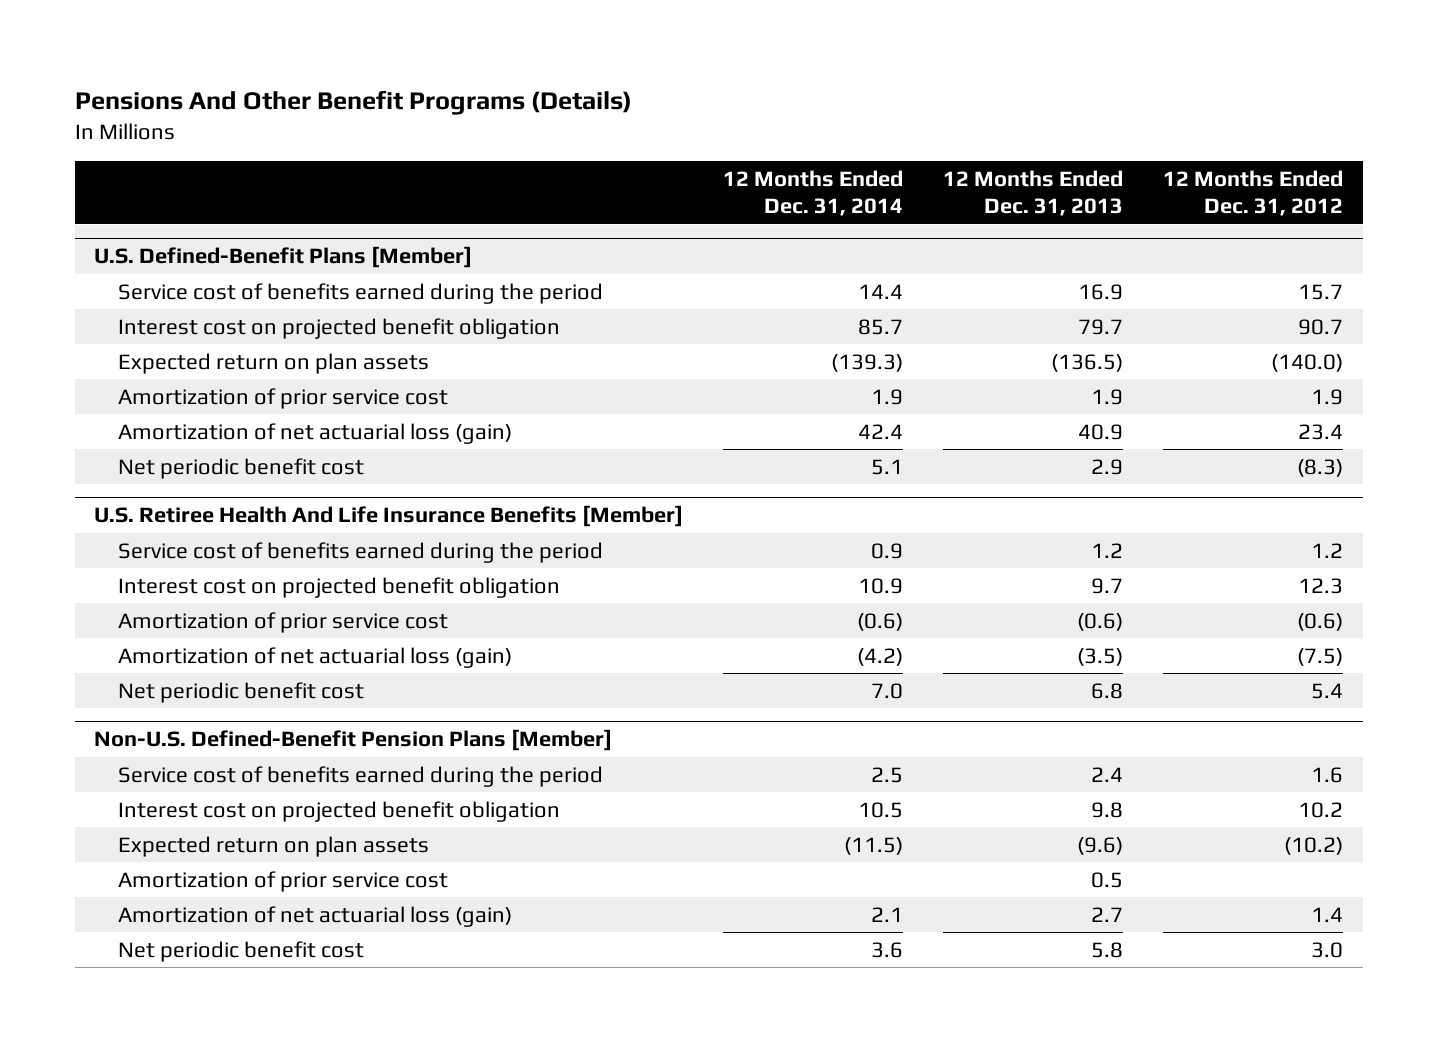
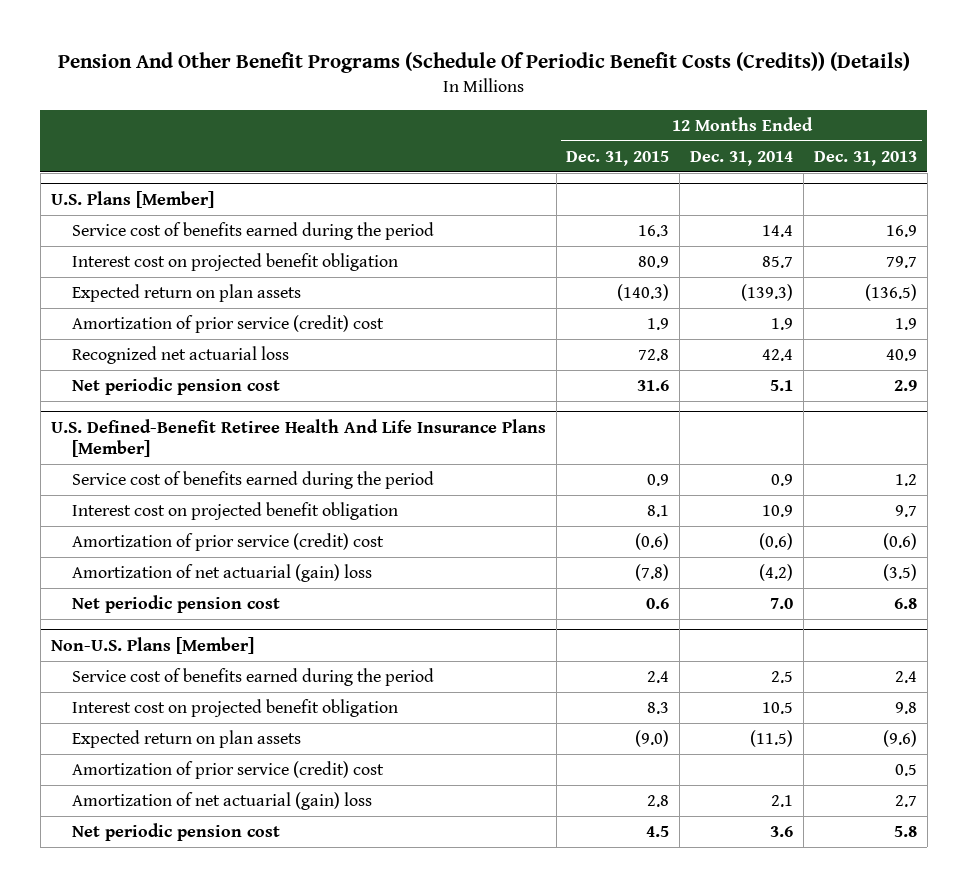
[74,90,632,116] Pensions And Other Benefit Programs (Details) -> [57,52,910,74] Pension And Other Benefit Programs (Schedule Of Periodic Benefit Costs (Credits)) (Details)
[1162,170,1343,217] 12 Months Ended Dec. 31, 2012 -> none
none -> [566,150,670,166] Dec. 31, 2015
[94,246,473,269] U.S. Defined-Benefit Plans [Member] -> [50,190,214,208] U.S. Plans [Member]
[118,387,449,409] Amortization of prior service cost -> [72,315,385,334] Amortization of prior service (credit) cost
[118,422,513,444] Amortization of net actuarial loss (gain) -> [72,346,290,365] Recognized net actuarial loss
[118,457,365,479] Net periodic benefit cost -> [72,377,281,396] Net periodic pension cost
[94,505,684,528] U.S. Retiree Health And Life Insurance Benefits [Member] -> [50,418,546,458] U.S. Defined-Benefit Retiree Health And Life Insurance Plans [Member]
[118,611,449,633] Amortization of prior service cost -> [72,533,385,552] Amortization of prior service (credit) cost
[118,646,513,668] Amortization of net actuarial loss (gain) -> [72,564,373,583] Amortization of net actuarial (gain) loss
[118,681,365,703] Net periodic benefit cost -> [72,595,281,614] Net periodic pension cost
[94,729,613,752] Non-U.S. Defined-Benefit Pension Plans [Member] -> [50,636,254,654] Non-U.S. Plans [Member]
[118,870,449,892] Amortization of prior service cost -> [72,761,385,780] Amortization of prior service (credit) cost
[118,905,513,927] Amortization of net actuarial loss (gain) -> [72,792,373,811] Amortization of net actuarial (gain) loss
[118,940,365,962] Net periodic benefit cost -> [72,823,281,842] Net periodic pension cost

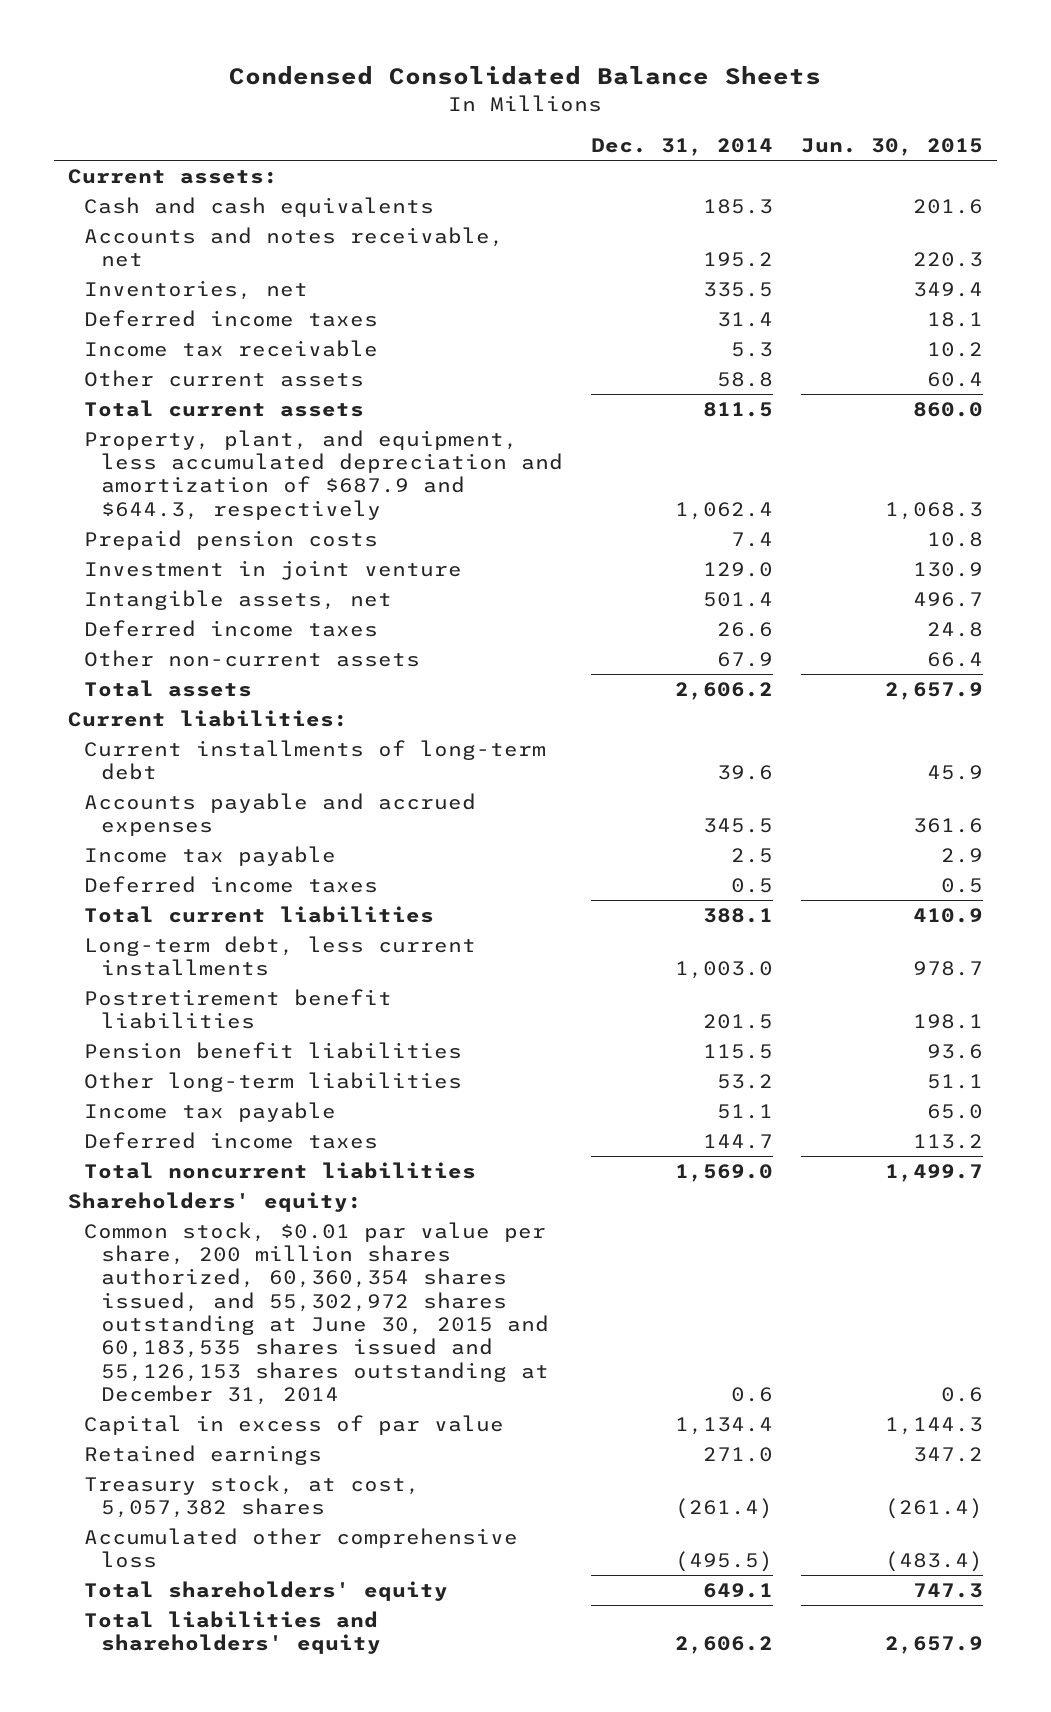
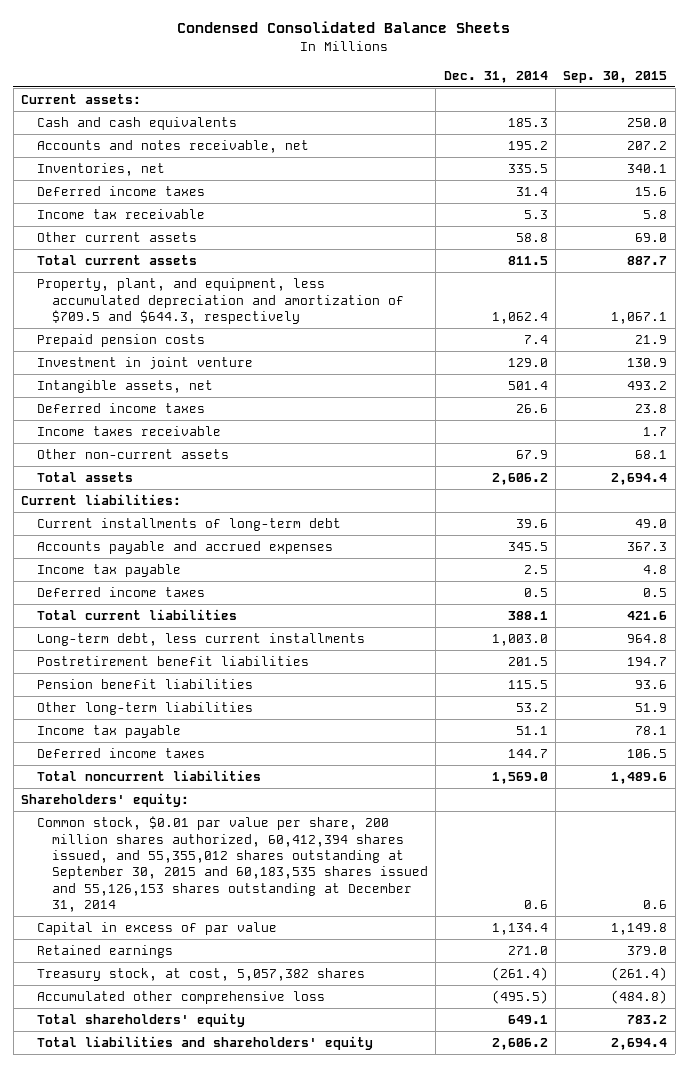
[801,138,984,157] Jun. 30, 2015 -> none
none -> [563,70,668,83] Sep. 30, 2015
[84,429,563,520] Property, plant, and equipment, less accumulated depreciation and amortization of $687.9 and $644.3, respectively -> [36,278,405,324] Property, plant, and equipment, less accumulated depreciation and amortization of $709.5 and $644.3, respectively
none -> [36,426,221,437] Income taxes receivable
[84,1221,549,1405] Common stock, $0.01 par value per share, 200 million shares authorized, 60,360,354 shares issued, and 55,302,972 shares outstanding at June 30, 2015 and 60,183,535 shares issued and 55,126,153 shares outstanding at December 31, 2014 -> [36,816,429,912] Common stock, $0.01 par value per share, 200 million shares authorized, 60,412,394 shares issued, and 55,355,012 shares outstanding at September 30, 2015 and 60,183,535 shares issued and 55,126,153 shares outstanding at December 31, 2014

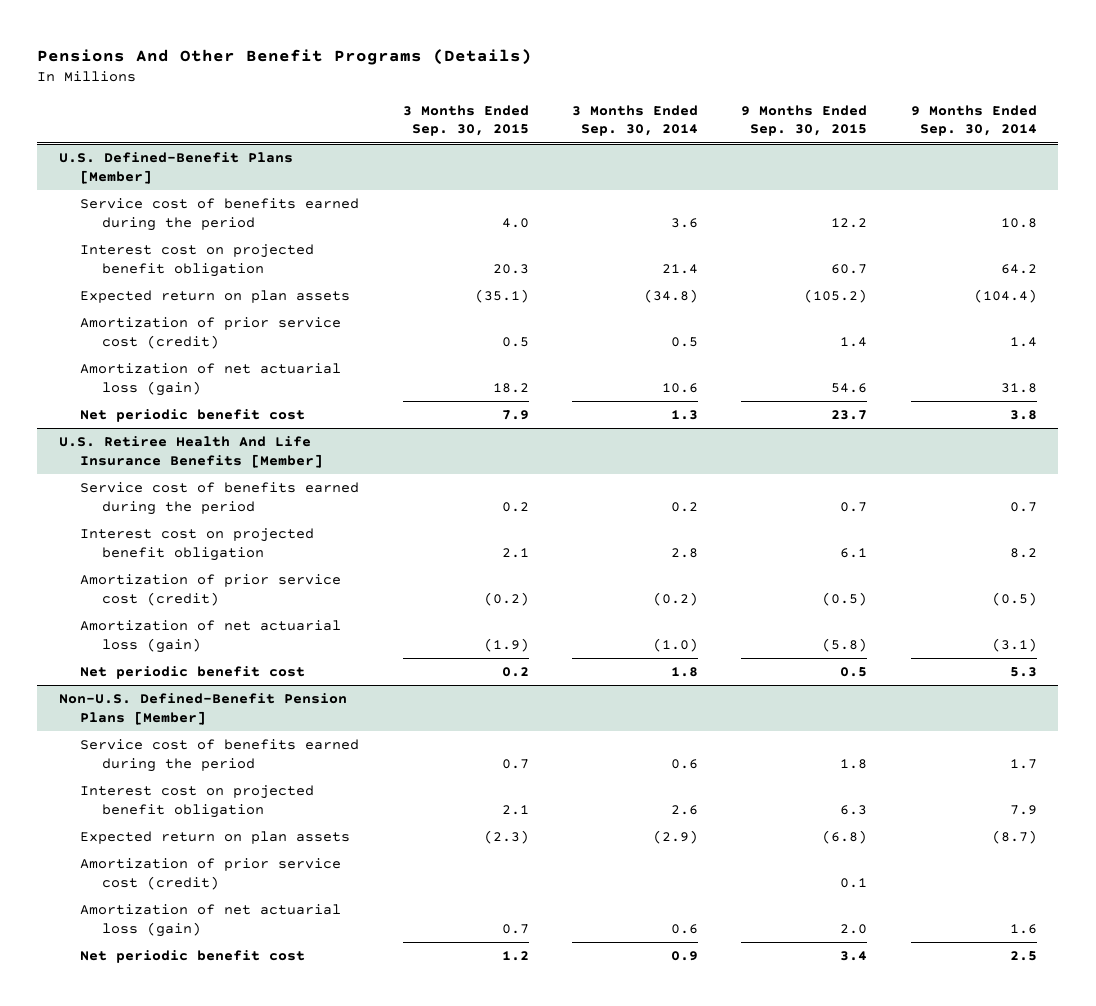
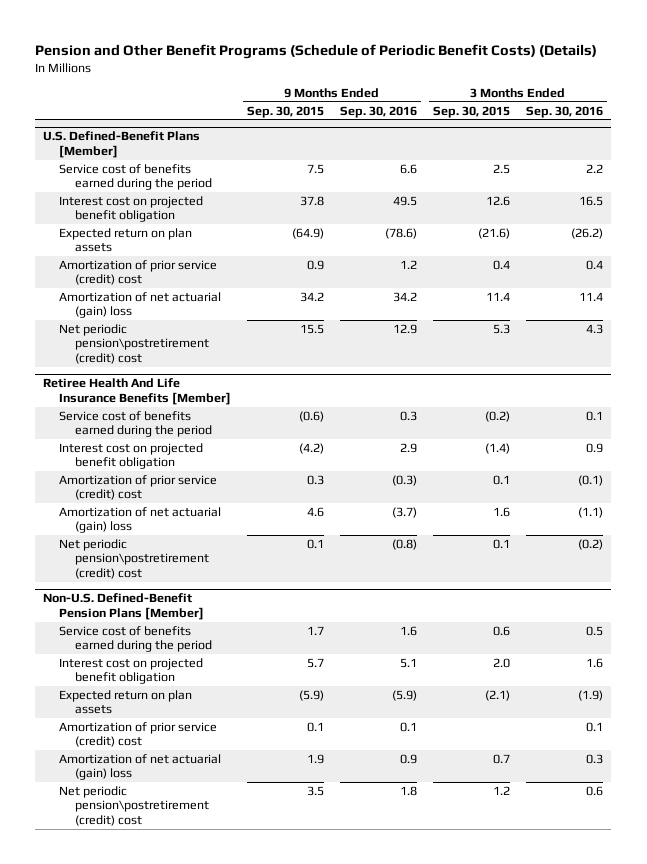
[37,48,533,65] Pensions And Other Benefit Programs (Details) -> [35,43,598,59] Pension and Other Benefit Programs (Schedule of Periodic Benefit Costs) (Details)
[571,104,698,137] 3 Months Ended Sep. 30, 2014 -> none
[910,104,1037,137] 9 Months Ended Sep. 30, 2014 -> none
none -> [340,105,418,118] Sep. 30, 2016
none -> [526,105,604,118] Sep. 30, 2016
[501,217,529,228] 4.0 -> [493,163,511,174] 2.5
[831,217,868,228] 12.2 -> [307,163,325,174] 7.5
[492,263,529,274] 20.3 -> [486,195,511,206] 12.6
[831,263,868,274] 60.7 -> [300,195,325,206] 37.8
[474,289,529,304] (35.1) -> [478,227,511,239] (21.6)
[804,289,868,304] (105.2) -> [292,227,325,239] (64.9)
[80,317,342,349] Amortization of prior service cost (credit) -> [59,259,218,286] Amortization of prior service (credit) cost
[501,336,529,347] 0.5 -> [493,259,511,270] 0.4
[840,336,868,347] 1.4 -> [307,259,325,270] 0.9
[80,363,342,396] Amortization of net actuarial loss (gain) -> [59,291,222,319] Amortization of net actuarial (gain) loss
[492,382,529,393] 18.2 -> [486,291,511,301] 11.4
[831,382,868,393] 54.6 -> [300,291,325,302] 34.2
[80,409,306,423] Net periodic benefit cost -> [59,323,210,365] Net periodic pension\postretirement (credit) cost
[501,410,529,421] 7.9 -> [493,323,511,334] 5.3
[831,410,868,421] 23.7 -> [300,323,325,334] 15.5
[58,436,324,468] U.S. Retiree Health And Life Insurance Benefits [Member] -> [43,378,232,405] Retiree Health And Life Insurance Benefits [Member]
[501,501,529,512] 0.2 -> [485,410,511,422] (0.2)
[840,501,868,512] 0.7 -> [299,410,325,422] (0.6)
[501,547,529,558] 2.1 -> [485,442,511,454] (1.4)
[840,547,868,558] 6.1 -> [299,442,325,454] (4.2)
[80,574,342,606] Amortization of prior service cost (credit) -> [59,474,218,501] Amortization of prior service (credit) cost
[483,591,529,606] (0.2) -> [493,474,511,485] 0.1
[822,591,868,606] (0.5) -> [307,474,325,485] 0.3
[80,620,342,653] Amortization of net actuarial loss (gain) -> [59,506,222,534] Amortization of net actuarial (gain) loss
[483,637,529,652] (1.9) -> [493,506,511,517] 1.6
[822,637,868,652] (5.8) -> [307,506,325,517] 4.6
[80,666,306,680] Net periodic benefit cost -> [59,538,210,580] Net periodic pension\postretirement (credit) cost
[501,667,529,678] 0.2 -> [493,538,511,549] 0.1
[840,667,868,678] 0.5 -> [307,538,325,549] 0.1
[501,758,529,769] 0.7 -> [493,625,511,636] 0.6
[840,758,868,769] 1.8 -> [307,625,325,635] 1.7
[501,804,529,815] 2.1 -> [493,657,511,668] 2.0
[840,804,868,815] 6.3 -> [307,657,325,668] 5.7
[483,830,529,845] (2.3) -> [485,689,511,701] (2.1)
[822,830,868,845] (6.8) -> [299,689,325,701] (5.9)
[80,858,342,890] Amortization of prior service cost (credit) -> [59,721,218,748] Amortization of prior service (credit) cost
[80,904,342,937] Amortization of net actuarial loss (gain) -> [59,753,222,781] Amortization of net actuarial (gain) loss
[840,923,868,934] 2.0 -> [307,753,325,764] 1.9
[80,950,306,964] Net periodic benefit cost -> [59,785,210,827] Net periodic pension\postretirement (credit) cost
[840,951,868,962] 3.4 -> [307,785,325,796] 3.5

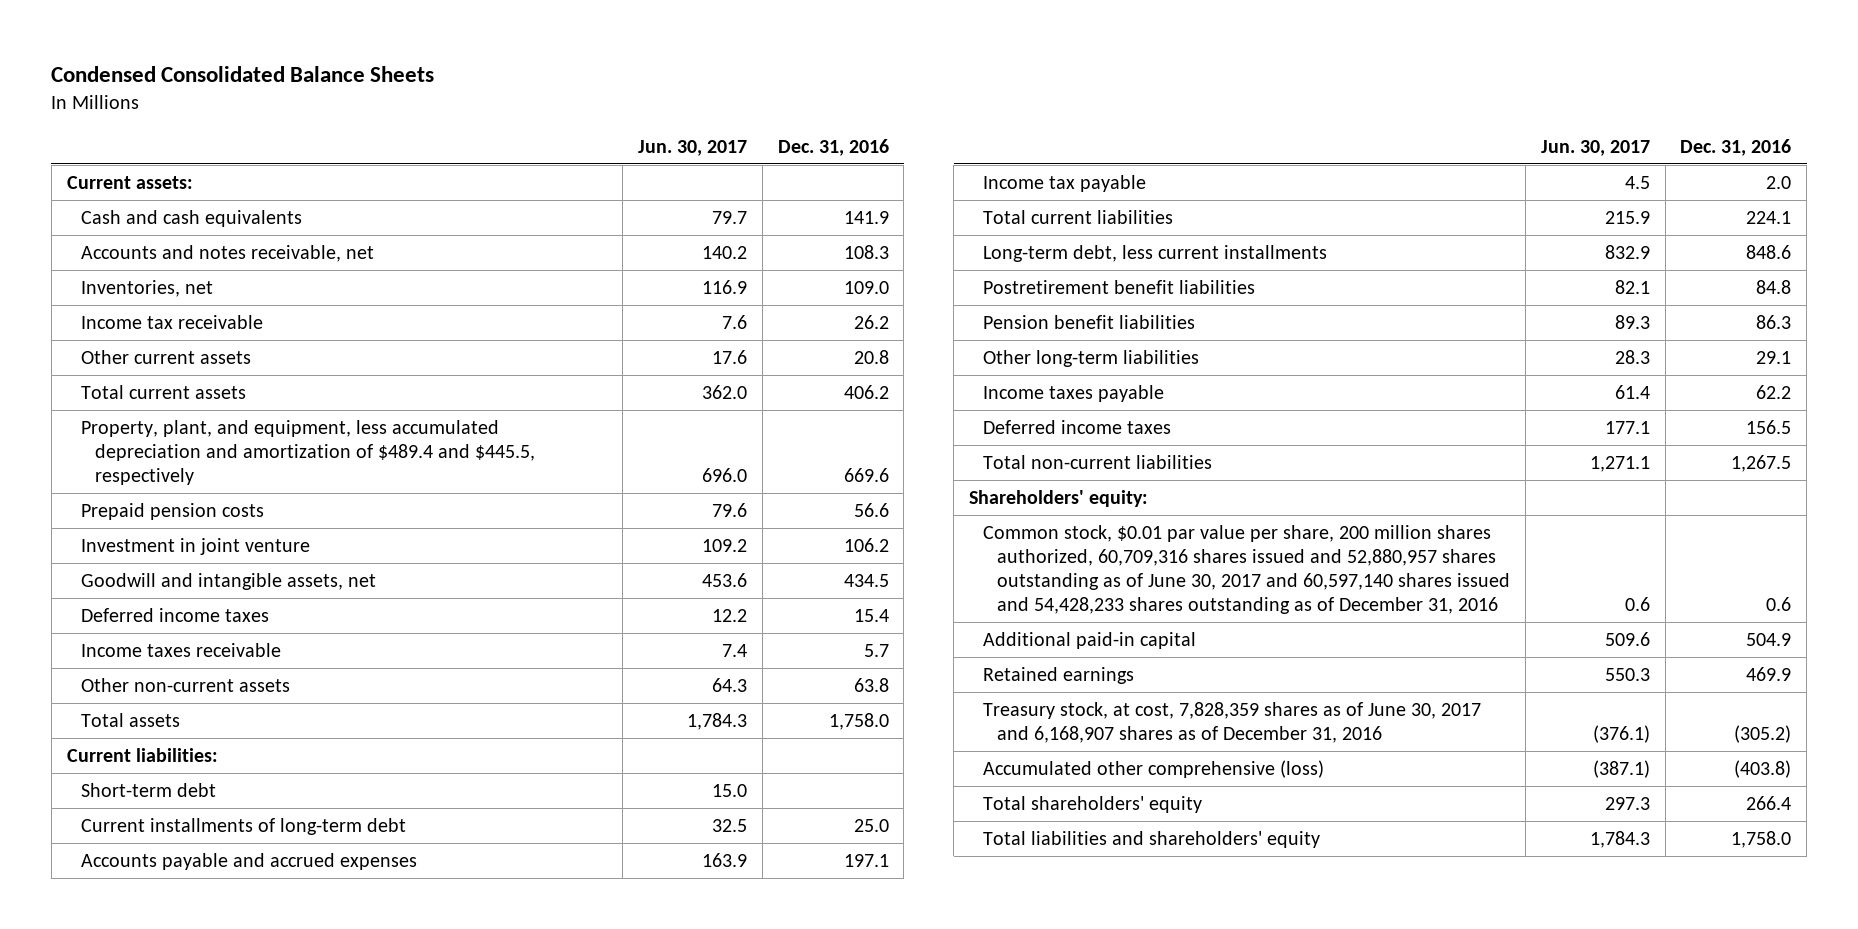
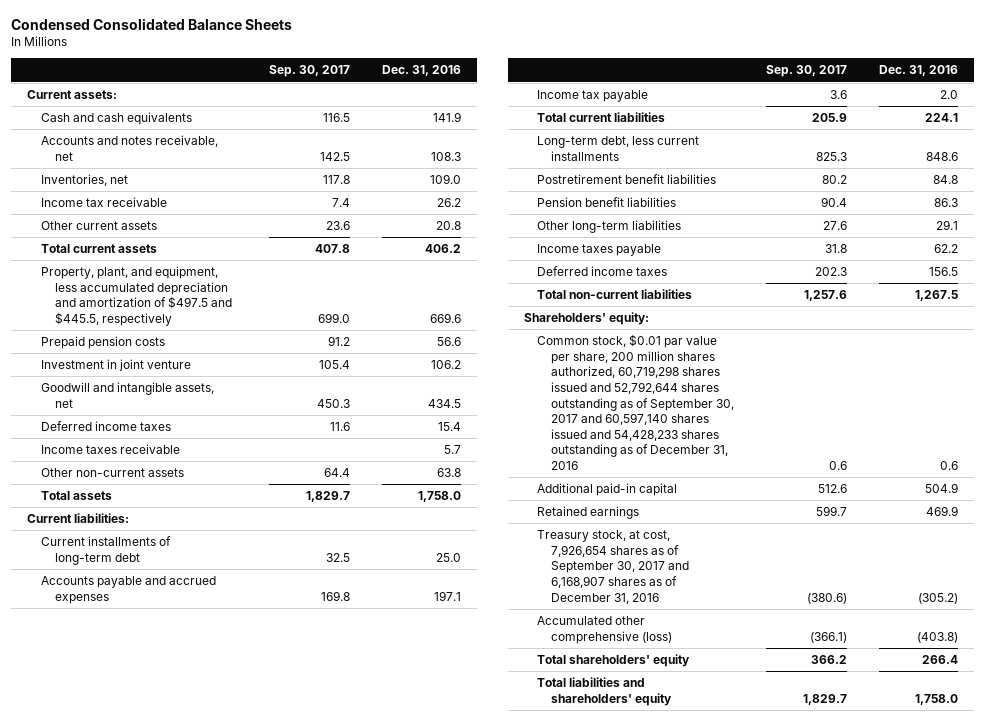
[638,139,748,156] Jun. 30, 2017 -> none
none -> [269,65,351,78] Sep. 30, 2017
[80,419,535,486] Property, plant, and equipment, less accumulated depreciation and amortization of $489.4 and $445.5, respectively -> [40,266,232,326] Property, plant, and equipment, less accumulated depreciation and amortization of $497.5 and $445.5, respectively
[80,782,216,797] Short-term debt -> none
[983,524,1511,615] Common stock, $0.01 par value per share, 200 million shares authorized, 60,709,316 shares issued and 52,880,957 shares outstanding as of June 30, 2017 and 60,597,140 shares issued and 54,428,233 shares outstanding as of December 31, 2016 -> [537,334,735,470] Common stock, $0.01 par value per share, 200 million shares authorized, 60,719,298 shares issued and 52,792,644 shares outstanding as of September 30, 2017 and 60,597,140 shares issued and 54,428,233 shares outstanding as of December 31, 2016
[983,701,1482,743] Treasury stock, at cost, 7,828,359 shares as of June 30, 2017 and 6,168,907 shares as of December 31, 2016 -> [537,530,690,604] Treasury stock, at cost, 7,926,654 shares as of September 30, 2017 and 6,168,907 shares as of December 31, 2016

